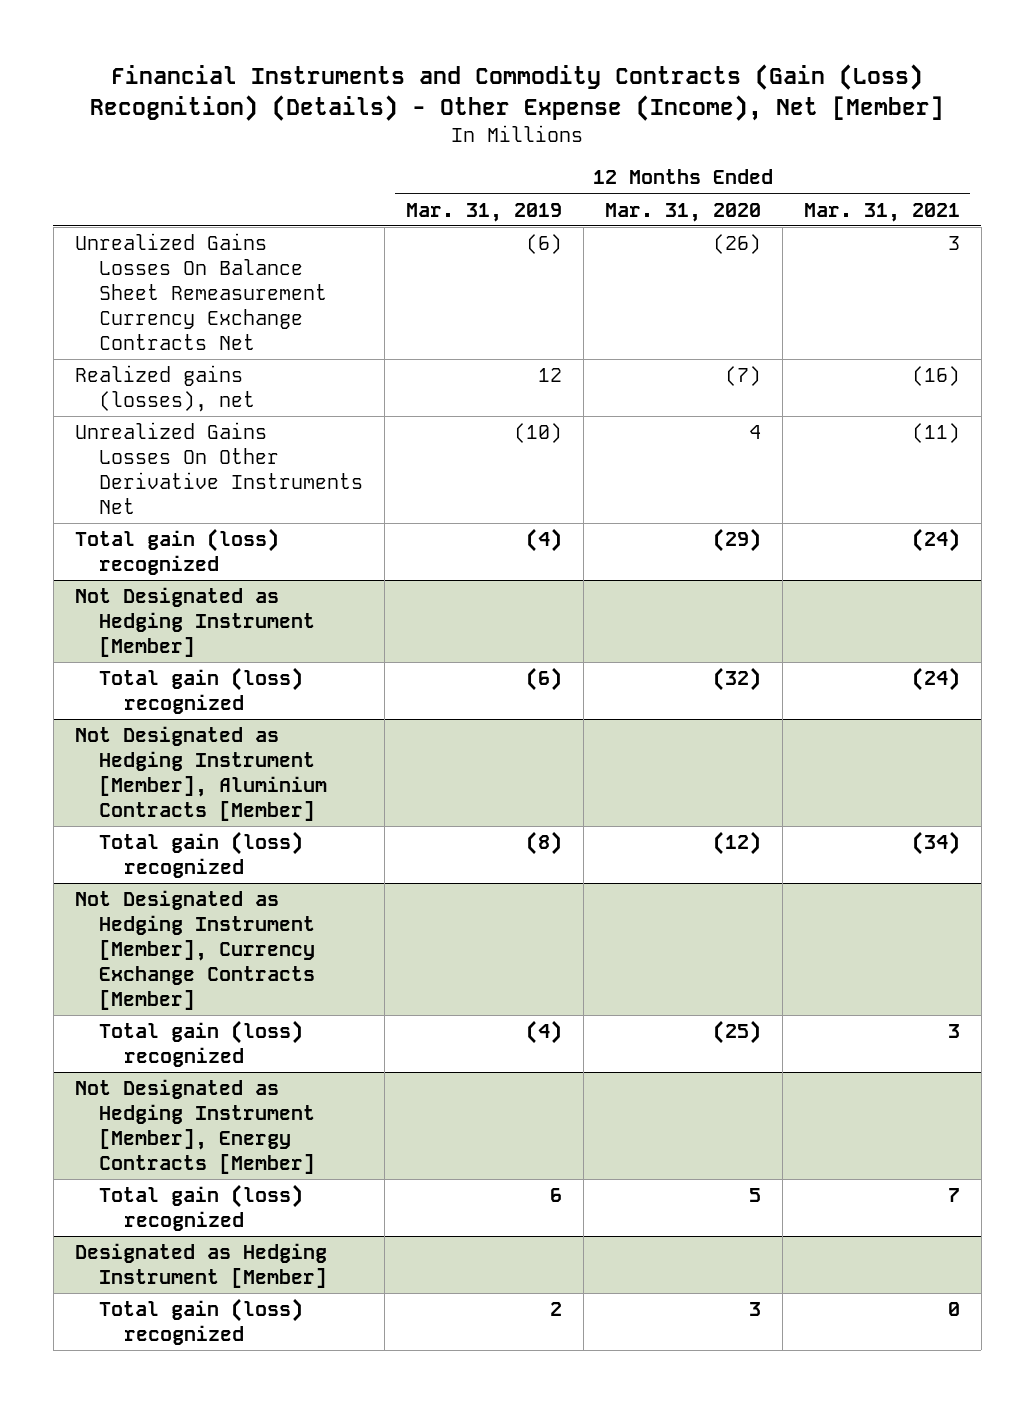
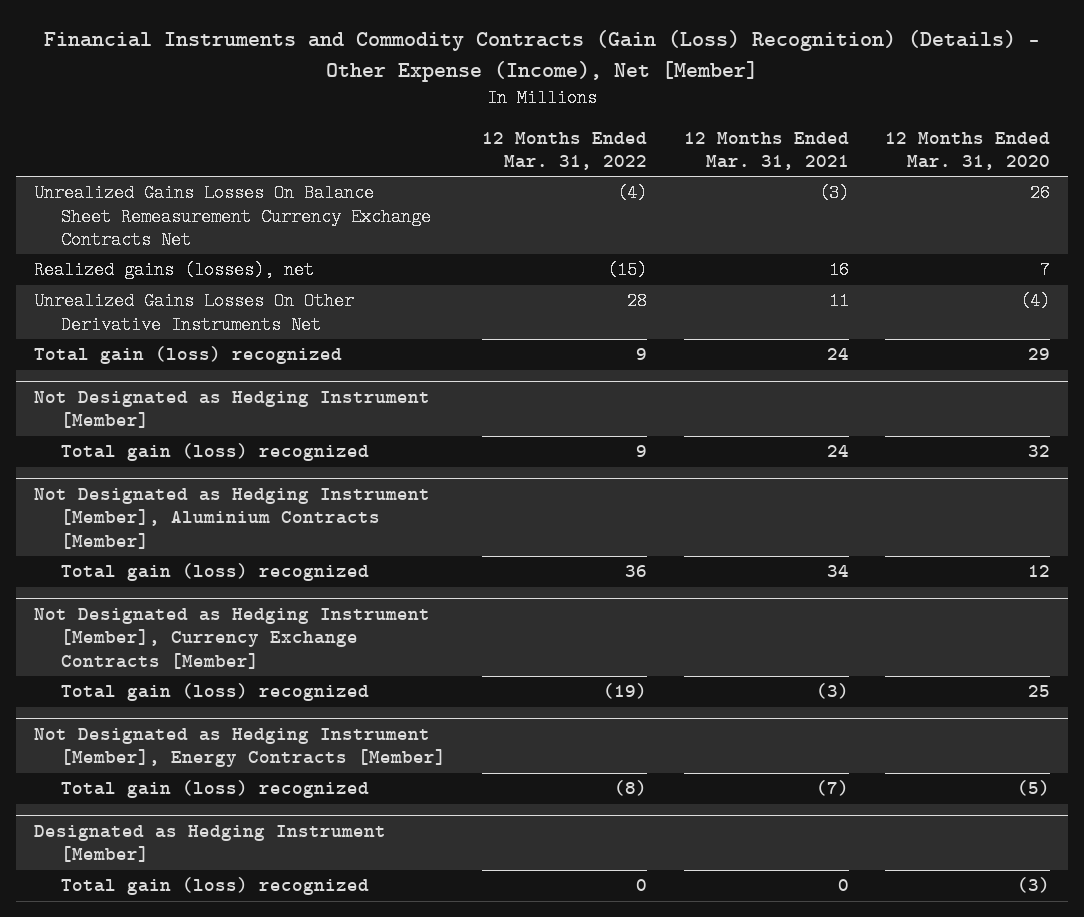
[406,202,563,222] Mar. 31, 2019 -> none
none -> [482,131,648,171] 12 Months Ended Mar. 31, 2022
[712,233,761,254] (26) -> [1029,184,1050,203] 26
[947,235,960,250] 3 -> [818,184,849,203] (3)
[724,365,761,386] (7) -> [1039,261,1050,280] 7
[911,365,960,386] (16) -> [828,261,849,280] 16
[748,424,761,439] 4 -> [1019,292,1050,311] (4)
[911,422,960,443] (11) -> [828,292,849,311] 11
[712,527,761,552] (29) -> [1027,348,1050,361] 29
[911,527,960,552] (24) -> [826,348,849,361] 24
[712,666,761,691] (32) -> [1027,445,1050,458] 32
[911,666,960,691] (24) -> [826,445,849,458] 24
[712,830,761,855] (12) -> [1027,565,1050,578] 12
[911,830,960,855] (34) -> [826,565,849,578] 34
[712,1019,761,1044] (25) -> [1027,685,1050,698] 25
[947,1023,960,1038] 3 -> [815,683,849,700] (3)
[748,1187,761,1202] 5 -> [1016,780,1050,797] (5)
[947,1187,960,1202] 7 -> [815,780,849,797] (7)
[748,1301,761,1316] 3 -> [1016,877,1050,894] (3)

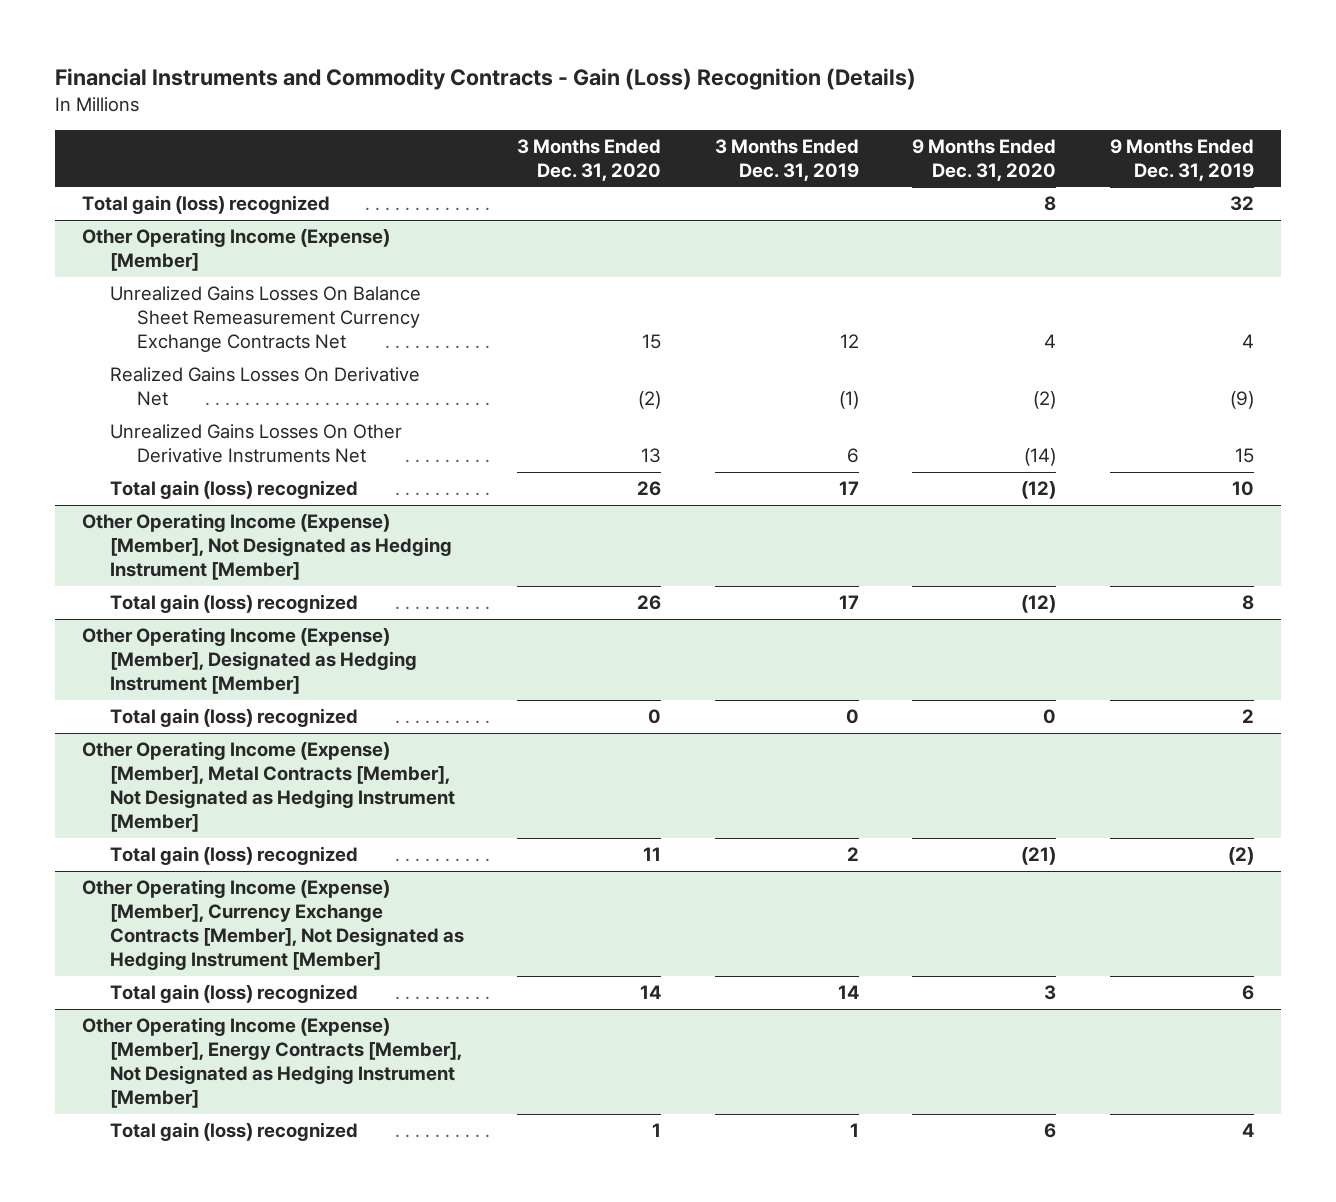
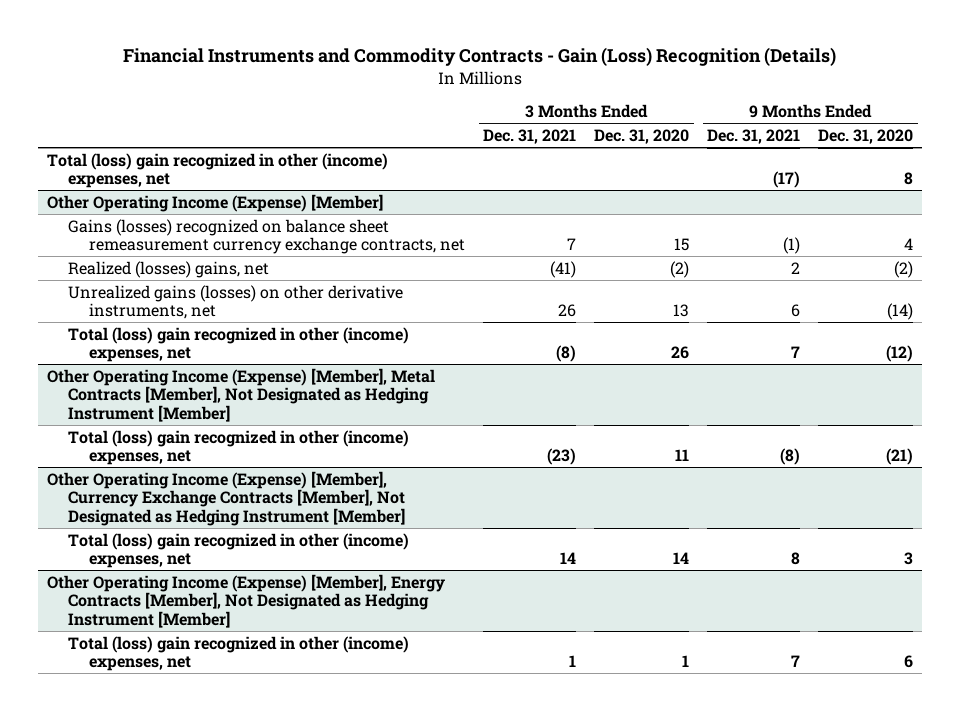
[714,138,859,181] 3 Months Ended Dec. 31, 2019 -> none
[1109,138,1254,181] 9 Months Ended Dec. 31, 2019 -> none
none -> [483,128,577,144] Dec. 31, 2021
none -> [707,128,801,144] Dec. 31, 2021
[82,195,331,215] Total gain (loss) recognized -> [46,152,388,189] Total (loss) gain recognized in other (income) expenses, net
[82,513,452,581] Other Operating Income (Expense) [Member], Not Designated as Hedging Instrument [Member] -> none
[109,594,358,614] Total gain (loss) recognized -> none
[82,627,417,695] Other Operating Income (Expense) [Member], Designated as Hedging Instrument [Member] -> none
[109,708,358,728] Total gain (loss) recognized -> none
[109,286,421,353] Unrealized Gains Losses On Balance Sheet Remeasurement Currency Exchange Contracts Net -> [68,218,466,255] Gains (losses) recognized on balance sheet remeasurement currency exchange contracts, net
[109,367,420,407] Realized Gains Losses On Derivative Net -> [68,260,270,278] Realized (losses) gains, net
[109,424,402,464] Unrealized Gains Losses On Other Derivative Instruments Net -> [68,284,404,320] Unrealized gains (losses) on other derivative instruments, net
[109,480,358,500] Total gain (loss) recognized -> [68,326,410,363] Total (loss) gain recognized in other (income) expenses, net
[109,846,358,866] Total gain (loss) recognized -> [68,429,410,466] Total (loss) gain recognized in other (income) expenses, net
[109,984,358,1004] Total gain (loss) recognized -> [68,532,410,569] Total (loss) gain recognized in other (income) expenses, net
[109,1122,358,1142] Total gain (loss) recognized -> [68,635,410,672] Total (loss) gain recognized in other (income) expenses, net

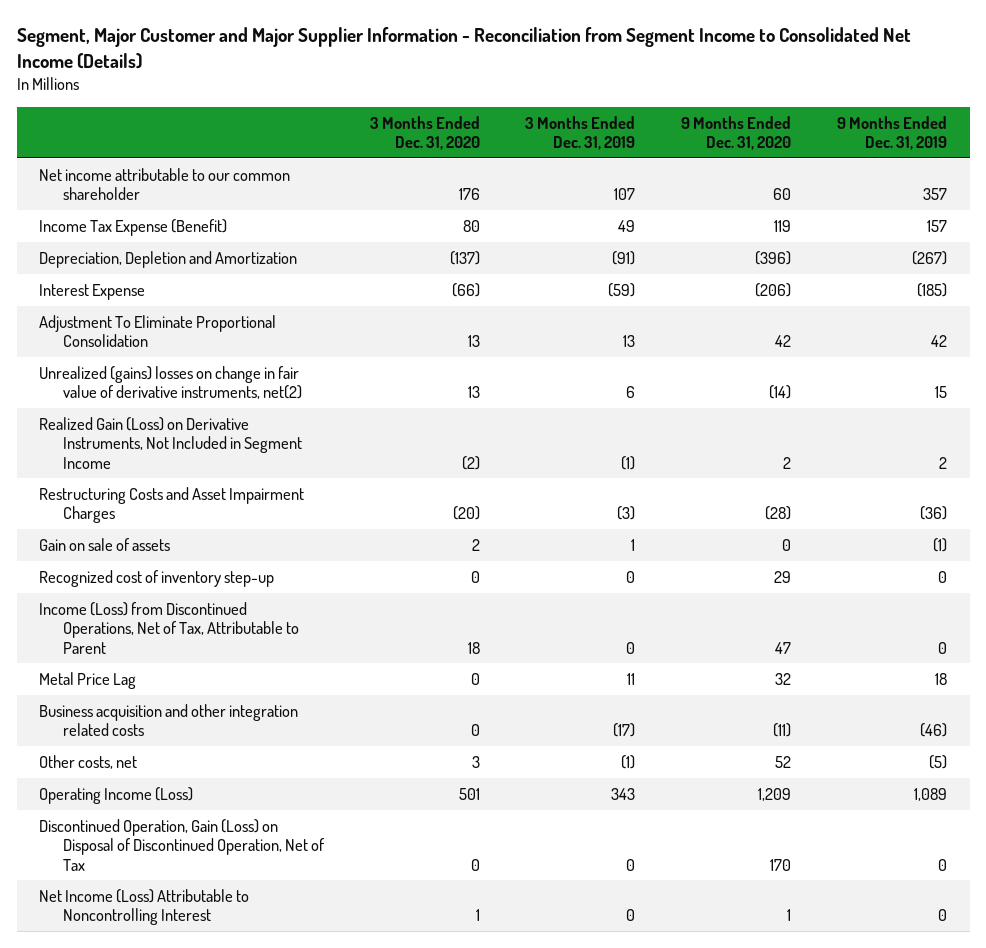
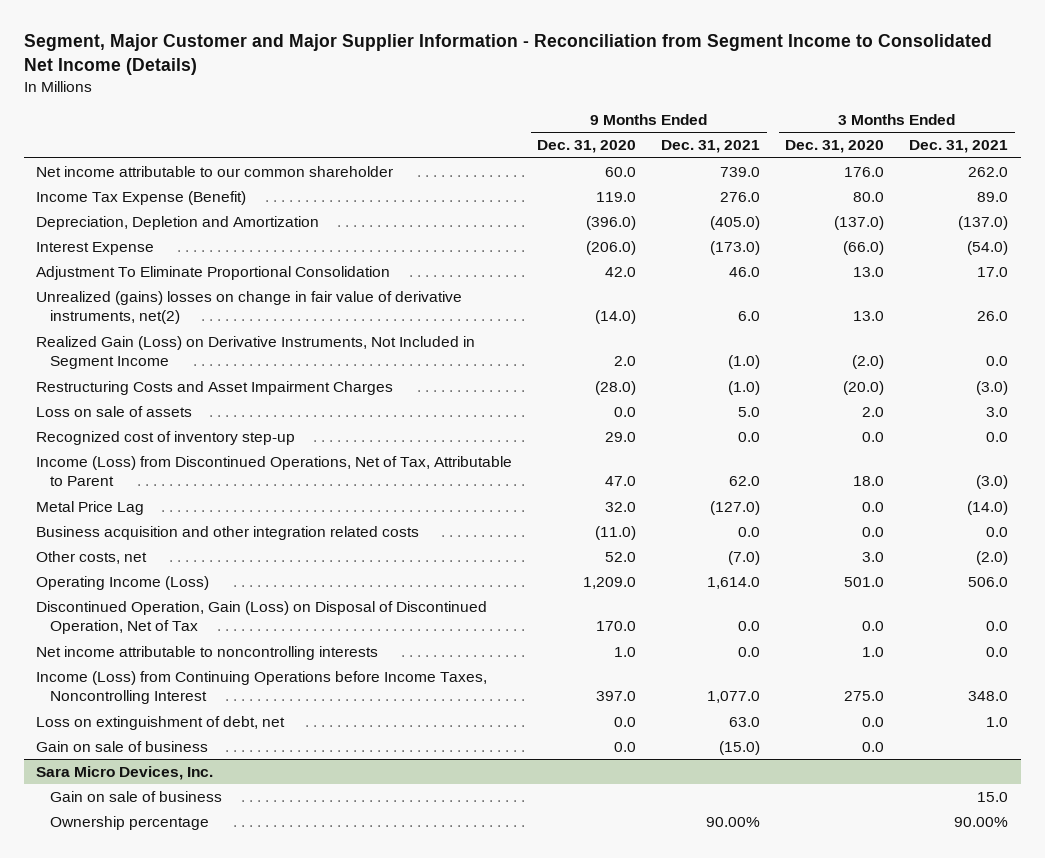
[525,115,636,150] 3 Months Ended Dec. 31, 2019 -> none
[836,115,947,150] 9 Months Ended Dec. 31, 2019 -> none
none -> [661,140,761,154] Dec. 31, 2021
none -> [909,140,1009,154] Dec. 31, 2021
[458,188,480,201] 176 -> [844,166,885,177] 176.0
[773,188,792,201] 60 -> [605,166,637,177] 60.0
[462,219,480,232] 80 -> [853,191,885,202] 80.0
[774,219,792,232] 119 -> [596,191,637,202] 119.0
[449,250,480,265] (137) -> [834,215,885,230] (137.0)
[755,250,792,265] (396) -> [586,215,637,230] (396.0)
[451,282,480,297] (66) -> [843,240,885,255] (66.0)
[755,282,792,297] (206) -> [586,240,637,255] (206.0)
[467,335,480,348] 13 -> [853,266,885,277] 13.0
[775,335,792,348] 42 -> [605,266,637,277] 42.0
[467,386,480,399] 13 -> [853,311,885,322] 13.0
[769,385,792,400] (14) -> [595,310,637,325] (14.0)
[461,455,480,470] (2) -> [852,355,885,370] (2.0)
[783,456,792,469] 2 -> [614,356,637,367] 2.0
[452,506,480,521] (20) -> [843,380,885,395] (20.0)
[765,506,792,521] (28) -> [595,380,637,395] (28.0)
[39,537,171,551] Gain on sale of assets -> [36,405,193,417] Loss on sale of assets
[471,538,480,551] 2 -> [862,406,885,417] 2.0
[782,538,792,551] 0 -> [614,406,637,417] 0.0
[470,570,480,583] 0 -> [862,431,885,442] 0.0
[774,570,792,583] 29 -> [605,431,637,442] 29.0
[467,641,480,654] 18 -> [853,476,885,487] 18.0
[775,641,792,654] 47 -> [605,476,637,487] 47.0
[470,672,480,685] 0 -> [862,501,885,512] 0.0
[775,672,792,685] 32 -> [605,501,637,512] 32.0
[470,724,480,737] 0 -> [862,526,885,537] 0.0
[773,723,792,738] (11) -> [595,525,637,540] (11.0)
[471,755,480,768] 3 -> [862,551,885,562] 3.0
[775,755,792,768] 52 -> [605,551,637,562] 52.0
[458,787,480,800] 501 -> [844,576,885,587] 501.0
[758,787,792,801] 1,209 -> [583,576,637,589] 1,209.0
[470,858,480,871] 0 -> [862,621,885,632] 0.0
[770,858,792,871] 170 -> [596,621,637,632] 170.0
[39,888,250,926] Net Income (Loss) Attributable to Noncontrolling Interest -> [36,645,379,660] Net income attributable to noncontrolling interests
[475,909,480,922] 1 -> [862,646,885,657] 1.0
[787,909,792,922] 1 -> [614,646,637,657] 1.0
none -> [36,670,488,705] Income (Loss) from Continuing Operations before Income Taxes, Noncontrolling Interest
none -> [36,715,286,730] Loss on extinguishment of debt, net
none -> [36,740,209,752] Gain on sale of business
none -> [36,765,214,780] Sara Micro Devices, Inc.
none -> [49,790,222,802] Gain on sale of business
none -> [49,815,209,830] Ownership percentage

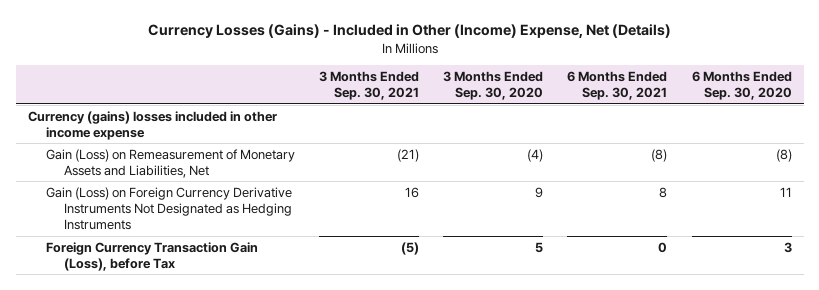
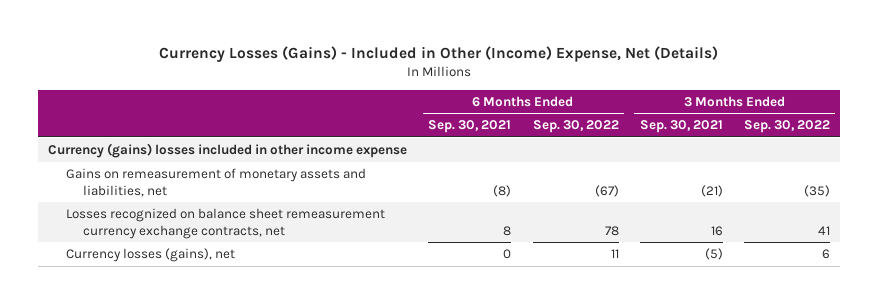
[443,71,544,101] 3 Months Ended Sep. 30, 2020 -> none
[691,71,792,101] 6 Months Ended Sep. 30, 2020 -> none
none -> [532,120,619,134] Sep. 30, 2022
none -> [743,120,830,134] Sep. 30, 2022
[45,148,295,178] Gain (Loss) on Remeasurement of Monetary Assets and Liabilities, Net -> [65,168,366,197] Gains on remeasurement of monetary assets and liabilities, net
[45,186,293,231] Gain (Loss) on Foreign Currency Derivative Instruments Not Designated as Hedging Instruments -> [65,208,385,239] Losses recognized on balance sheet remeasurement currency exchange contracts, net
[45,241,258,271] Foreign Currency Transaction Gain (Loss), before Tax -> [65,248,235,263] Currency losses (gains), net

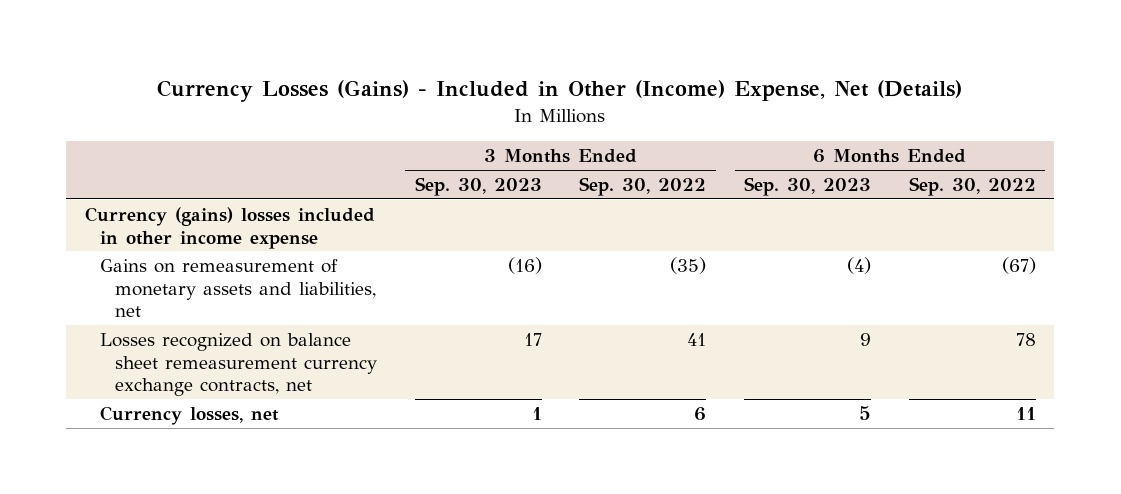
[428,120,512,134] Sep. 30, 2021 -> none
[639,120,723,134] Sep. 30, 2021 -> none
none -> [414,177,542,197] Sep. 30, 2023
none -> [744,177,872,197] Sep. 30, 2023
[65,248,235,263] Currency losses (gains), net -> [100,406,280,426] Currency losses, net

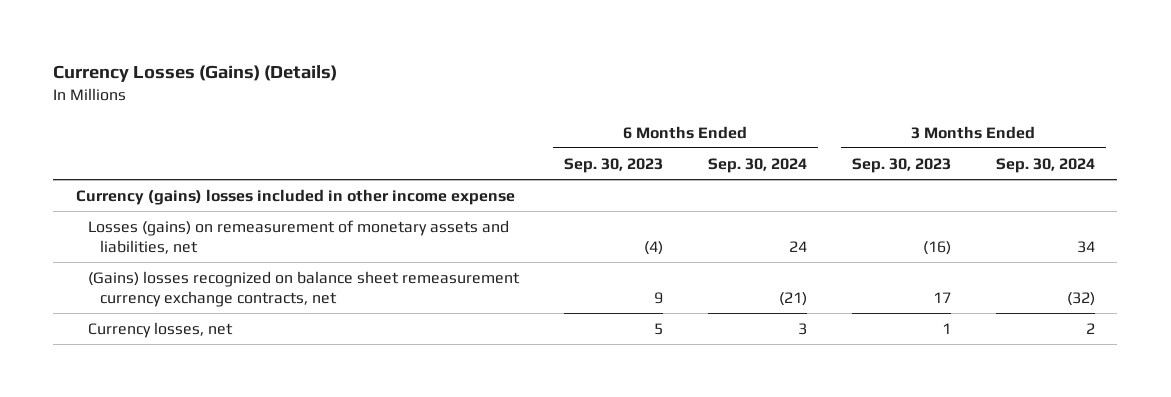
[157,80,963,103] Currency Losses (Gains) - Included in Other (Income) Expense, Net (Details) -> [53,65,338,83] Currency Losses (Gains) (Details)
[579,177,707,197] Sep. 30, 2022 -> none
[908,177,1036,197] Sep. 30, 2022 -> none
none -> [707,157,807,173] Sep. 30, 2024
none -> [995,157,1095,173] Sep. 30, 2024
[100,259,377,318] Gains on remeasurement of monetary assets and liabilities, net -> [87,219,509,255] Losses (gains) on remeasurement of monetary assets and liabilities, net
[100,333,378,397] Losses recognized on balance sheet remeasurement currency exchange contracts, net -> [87,270,520,308] (Gains) losses recognized on balance sheet remeasurement currency exchange contracts, net

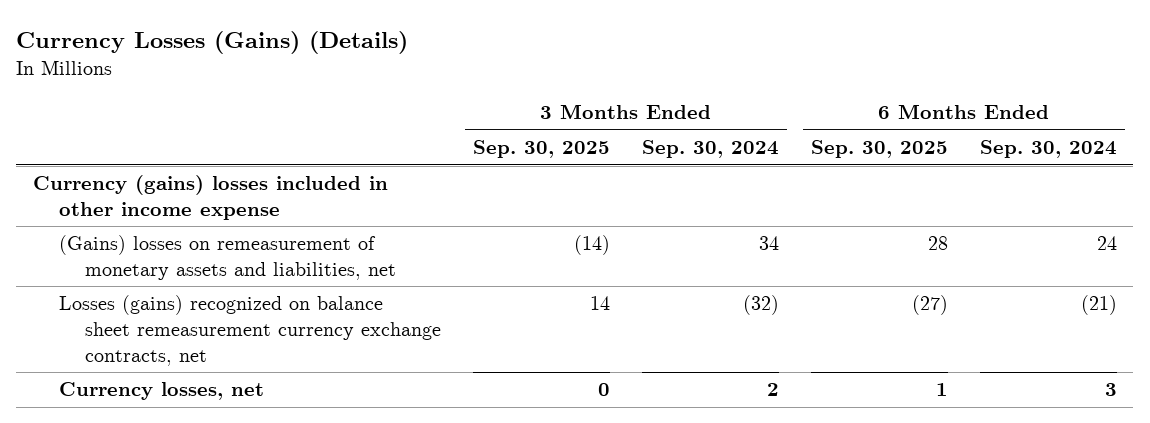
[563,157,663,173] Sep. 30, 2023 -> none
[851,157,951,173] Sep. 30, 2023 -> none
none -> [472,140,610,159] Sep. 30, 2025
none -> [811,140,949,159] Sep. 30, 2025
[87,219,509,255] Losses (gains) on remeasurement of monetary assets and liabilities, net -> [58,235,396,280] (Gains) losses on remeasurement of monetary assets and liabilities, net
[87,270,520,308] (Gains) losses recognized on balance sheet remeasurement currency exchange contracts, net -> [58,295,441,366] Losses (gains) recognized on balance sheet remeasurement currency exchange contracts, net

